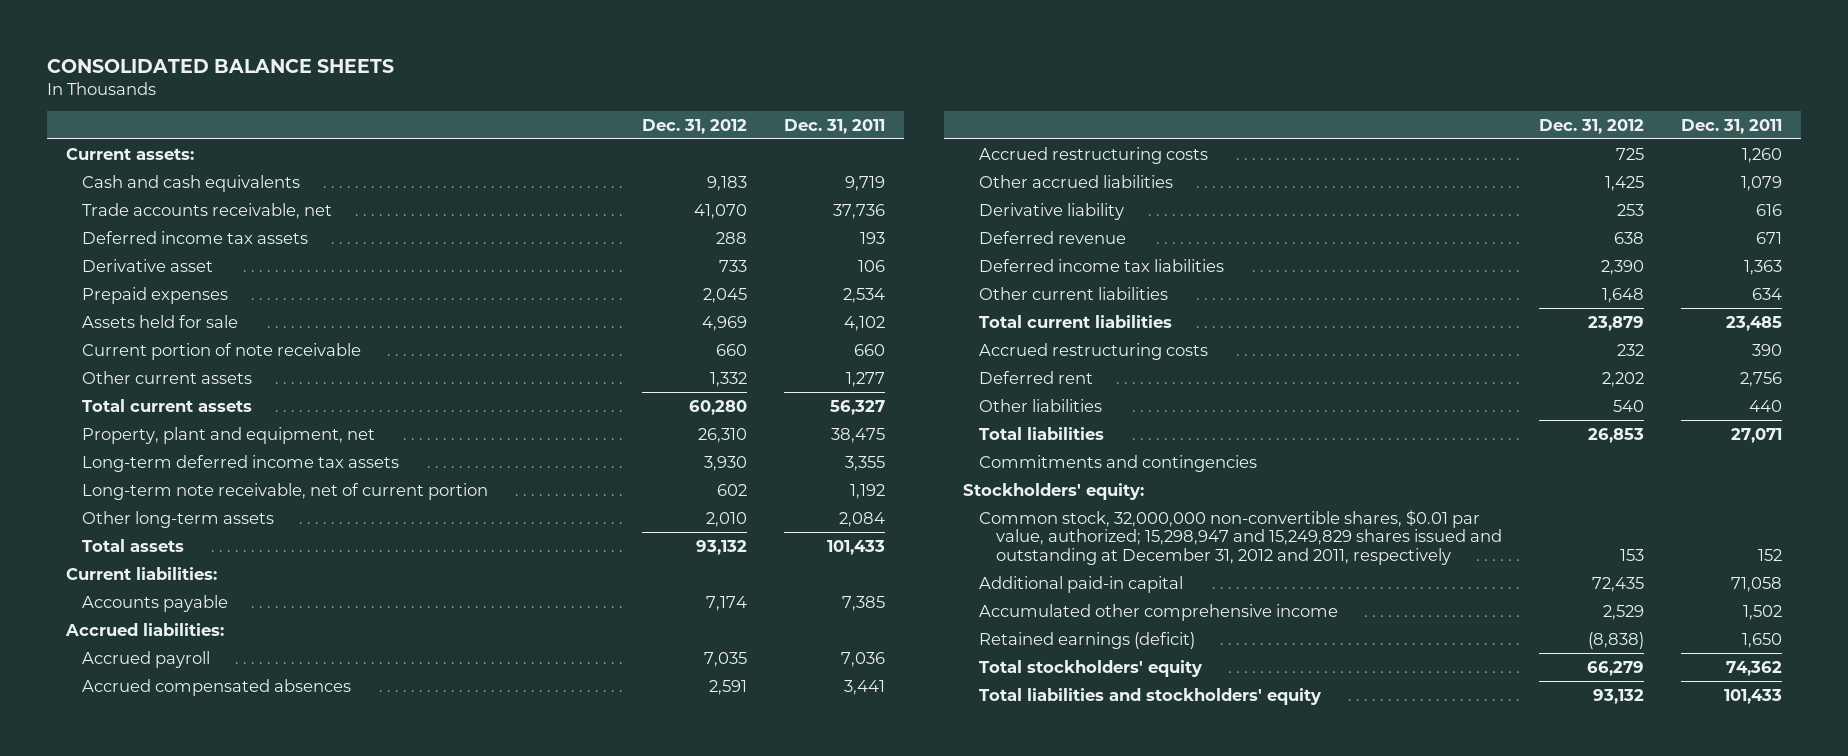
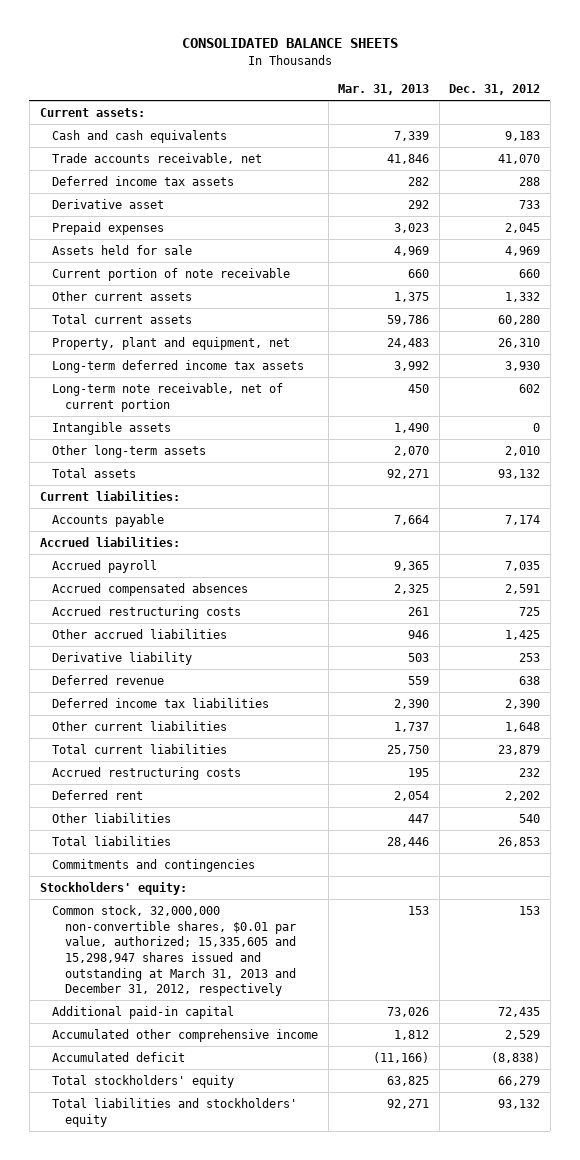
[784,118,886,134] Dec. 31, 2011 -> none
none -> [338,84,430,96] Mar. 31, 2013
none -> [52,422,172,436] Intangible assets
[979,509,1502,566] Common stock, 32,000,000 non-convertible shares, $0.01 par value, authorized; 15,298,947 and 15,249,829 shares issued and outstanding at December 31, 2012 and 2011, respectively -> [52,905,296,997] Common stock, 32,000,000 non-convertible shares, $0.01 par value, authorized; 15,335,605 and 15,298,947 shares issued and outstanding at March 31, 2013 and December 31, 2012, respectively
[979,631,1196,649] Retained earnings (deficit) -> [52,1052,186,1063] Accumulated deficit

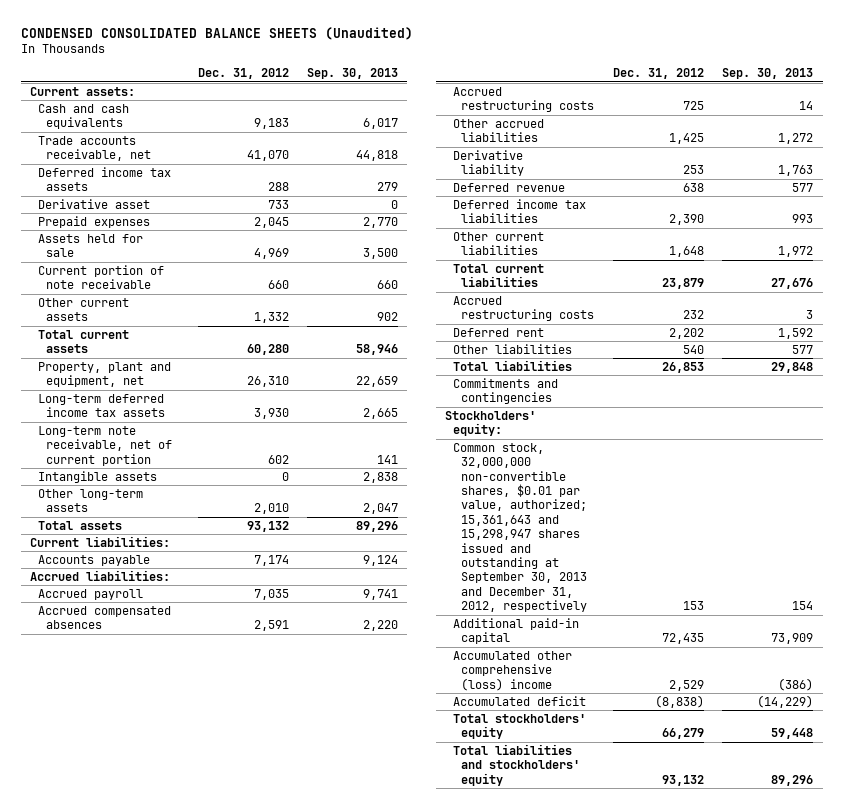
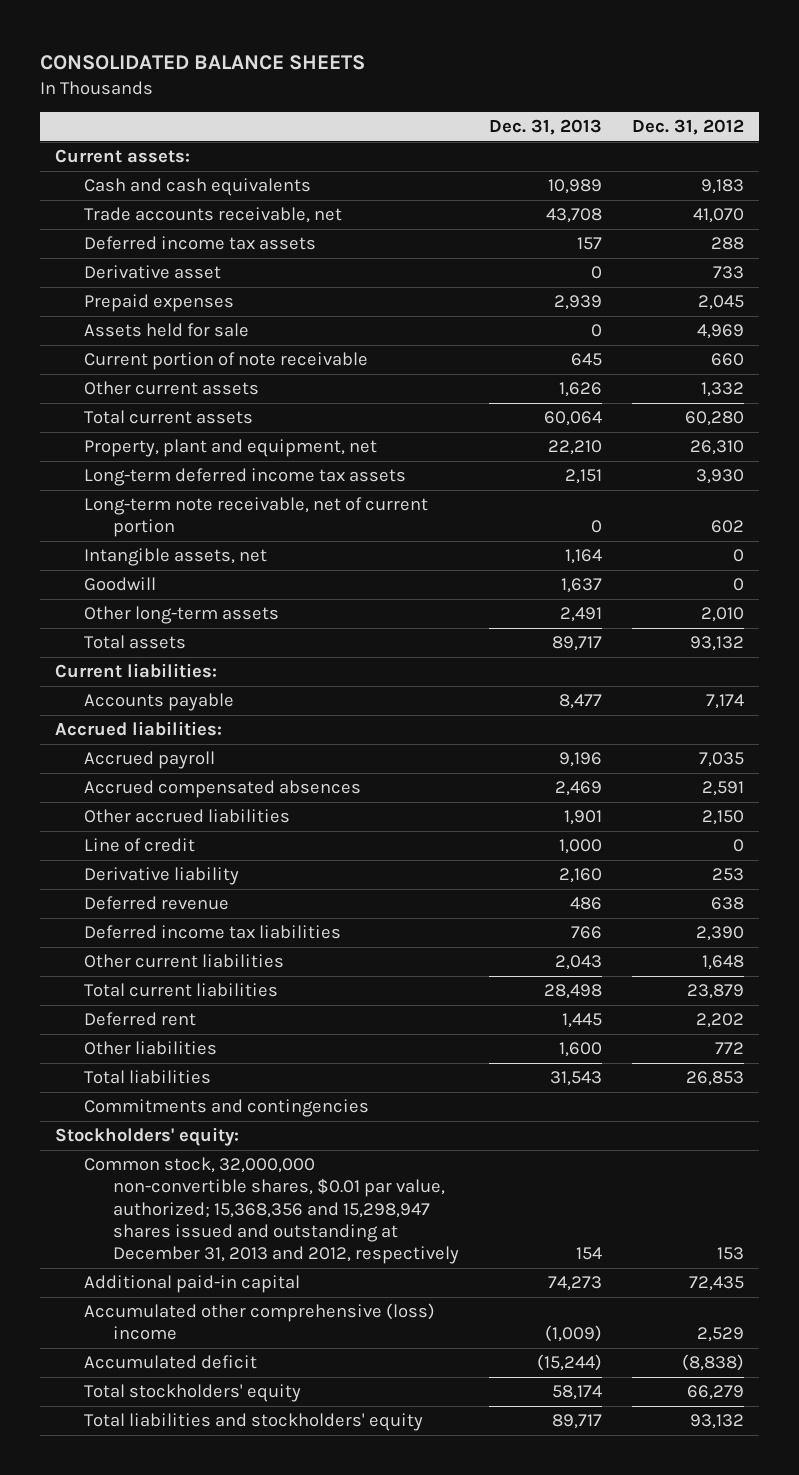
[20,27,413,41] CONDENSED CONSOLIDATED BALANCE SHEETS (Unaudited) -> [40,54,366,70] CONSOLIDATED BALANCE SHEETS
[307,68,399,80] Sep. 30, 2013 -> none
none -> [488,119,602,136] Dec. 31, 2013
[37,470,157,483] Intangible assets -> [84,548,268,567] Intangible assets, net
none -> [84,577,157,592] Goodwill
[453,86,595,113] Accrued restructuring costs -> none
[668,133,704,145] 1,425 -> [701,810,744,826] 2,150
none -> [84,838,196,853] Line of credit
[453,295,595,322] Accrued restructuring costs -> none
[682,344,704,354] 540 -> [714,1042,744,1055] 772
[453,442,588,613] Common stock, 32,000,000 non-convertible shares, $0.01 par value, authorized; 15,361,643 and 15,298,947 shares issued and outstanding at September 30, 2013 and December 31, 2012, respectively -> [84,1157,460,1265] Common stock, 32,000,000 non-convertible shares, $0.01 par value, authorized; 15,368,356 and 15,298,947 shares issued and outstanding at December 31, 2013 and 2012, respectively

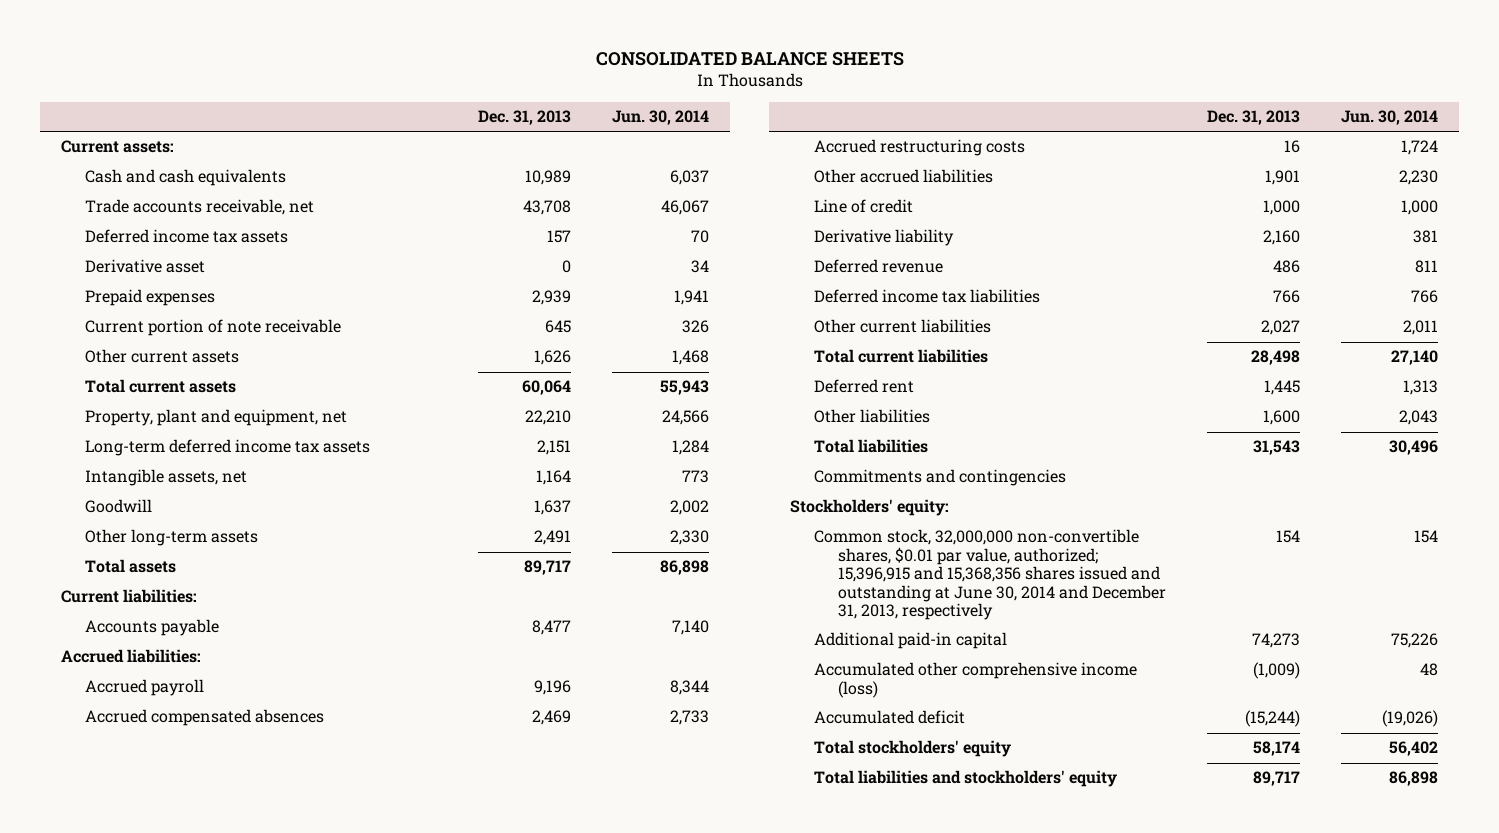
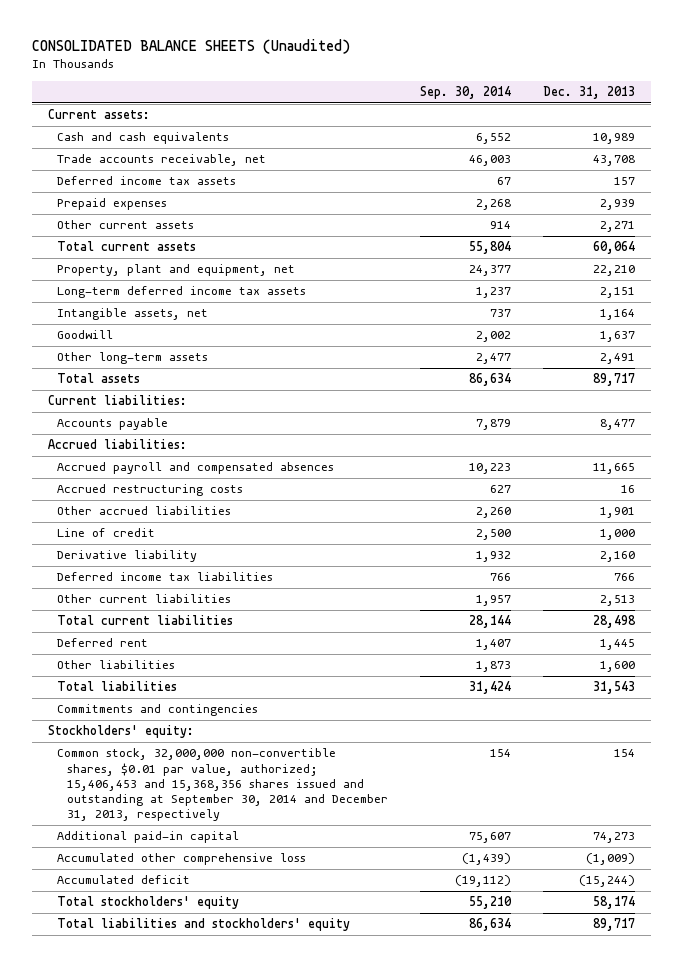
[595,51,904,66] CONSOLIDATED BALANCE SHEETS -> [32,39,351,55] CONSOLIDATED BALANCE SHEETS (Unaudited)
[612,110,710,126] Jun. 30, 2014 -> none
none -> [419,86,511,100] Sep. 30, 2014
[84,259,205,274] Derivative asset -> none
[84,319,341,337] Current portion of note receivable -> none
[534,350,572,366] 1,626 -> [599,221,635,233] 2,271
[84,709,324,727] Accrued compensated absences -> none
[84,679,204,697] Accrued payroll -> [57,462,335,475] Accrued payroll and compensated absences
[534,680,572,696] 9,196 -> [592,463,635,475] 11,665
[813,259,943,274] Deferred revenue -> none
[1261,320,1301,336] 2,027 -> [599,595,635,607] 2,513
[813,529,1166,621] Common stock, 32,000,000 non-convertible shares, $0.01 par value, authorized; 15,396,915 and 15,368,356 shares issued and outstanding at June 30, 2014 and December 31, 2013, respectively -> [57,748,388,822] Common stock, 32,000,000 non-convertible shares, $0.01 par value, authorized; 15,406,453 and 15,368,356 shares issued and outstanding at September 30, 2014 and December 31, 2013, respectively
[813,662,1137,698] Accumulated other comprehensive income (loss) -> [57,853,307,866] Accumulated other comprehensive loss

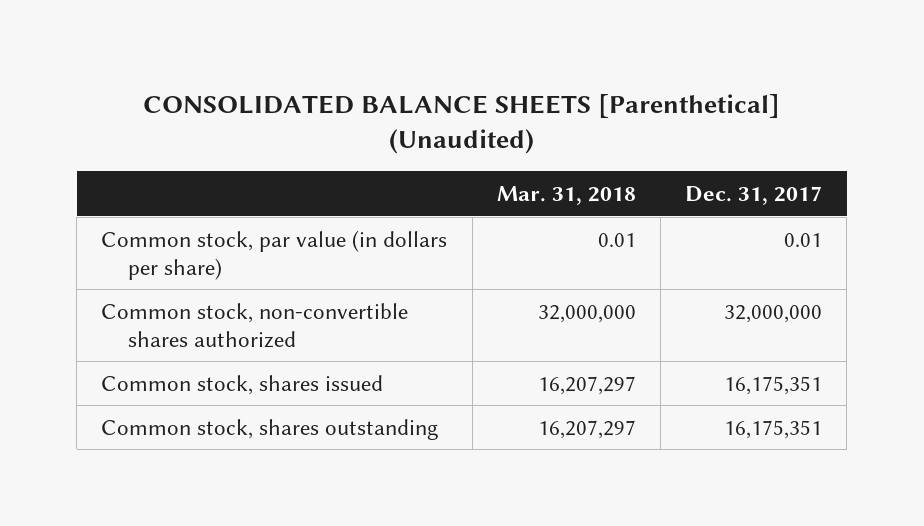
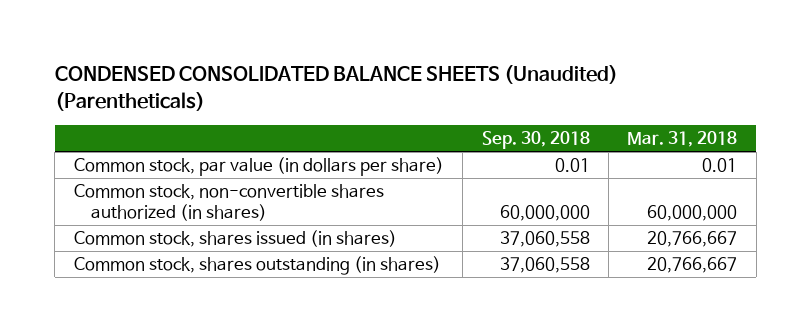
[142,93,780,155] CONSOLIDATED BALANCE SHEETS [Parenthetical] (Unaudited) -> [54,65,618,111] CONDENSED CONSOLIDATED BALANCE SHEETS (Unaudited) (Parentheticals)
[685,186,823,206] Dec. 31, 2017 -> none
none -> [481,131,590,150] Sep. 30, 2018
[101,302,409,348] Common stock, non-convertible shares authorized -> [73,184,384,222] Common stock, non-convertible shares authorized (in shares)
[537,304,636,323] 32,000,000 -> [647,205,738,222] 60,000,000
[101,374,384,395] Common stock, shares issued -> [73,230,397,248] Common stock, shares issued (in shares)
[537,375,636,395] 16,207,297 -> [647,231,738,248] 20,766,667
[101,418,439,440] Common stock, shares outstanding -> [73,256,441,276] Common stock, shares outstanding (in shares)
[537,419,636,439] 16,207,297 -> [647,257,738,274] 20,766,667

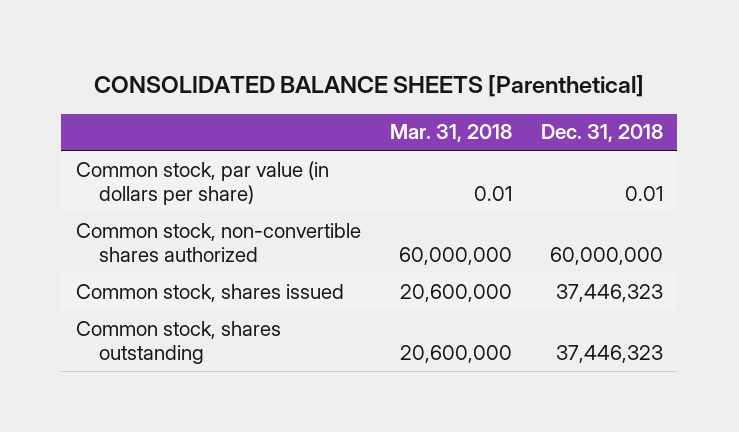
[54,65,618,111] CONDENSED CONSOLIDATED BALANCE SHEETS (Unaudited) (Parentheticals) -> [94,75,645,98] CONSOLIDATED BALANCE SHEETS [Parenthetical]
[481,131,590,150] Sep. 30, 2018 -> none
none -> [540,124,663,143] Dec. 31, 2018
[73,184,384,222] Common stock, non-convertible shares authorized (in shares) -> [75,222,361,263] Common stock, non-convertible shares authorized
[73,230,397,248] Common stock, shares issued (in shares) -> [75,283,344,302] Common stock, shares issued
[647,231,738,248] 20,766,667 -> [399,283,512,302] 20,600,000
[73,256,441,276] Common stock, shares outstanding (in shares) -> [75,320,281,365] Common stock, shares outstanding
[647,257,738,274] 20,766,667 -> [399,345,512,364] 20,600,000

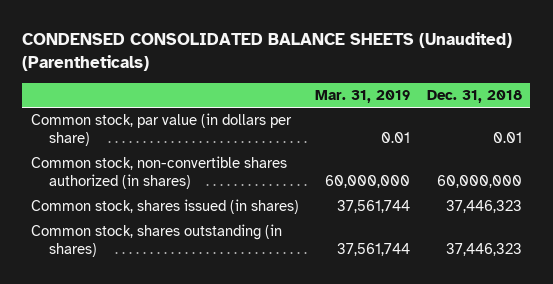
[94,75,645,98] CONSOLIDATED BALANCE SHEETS [Parenthetical] -> [22,32,513,71] CONDENSED CONSOLIDATED BALANCE SHEETS (Unaudited) (Parentheticals)
[389,124,512,143] Mar. 31, 2018 -> none
none -> [315,89,411,103] Mar. 31, 2019
[75,222,361,263] Common stock, non-convertible shares authorized -> [30,156,287,190] Common stock, non-convertible shares authorized (in shares)
[75,283,344,302] Common stock, shares issued -> [30,199,299,215] Common stock, shares issued (in shares)
[75,320,281,365] Common stock, shares outstanding -> [30,224,282,258] Common stock, shares outstanding (in shares)

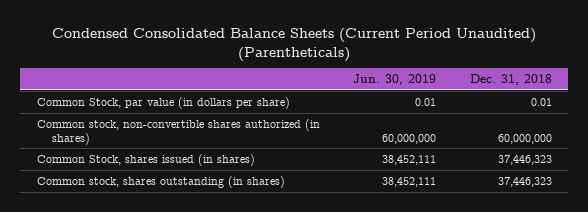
[22,32,513,71] CONDENSED CONSOLIDATED BALANCE SHEETS (Unaudited) (Parentheticals) -> [52,28,537,62] Condensed Consolidated Balance Sheets (Current Period Unaudited) (Parentheticals)
[315,89,411,103] Mar. 31, 2019 -> none
none -> [353,74,437,86] Jun. 30, 2019
[30,113,292,147] Common stock, par value (in dollars per share) -> [36,96,290,109] Common Stock, par value (in dollars per share)
[30,199,299,215] Common stock, shares issued (in shares) -> [36,153,255,166] Common Stock, shares issued (in shares)

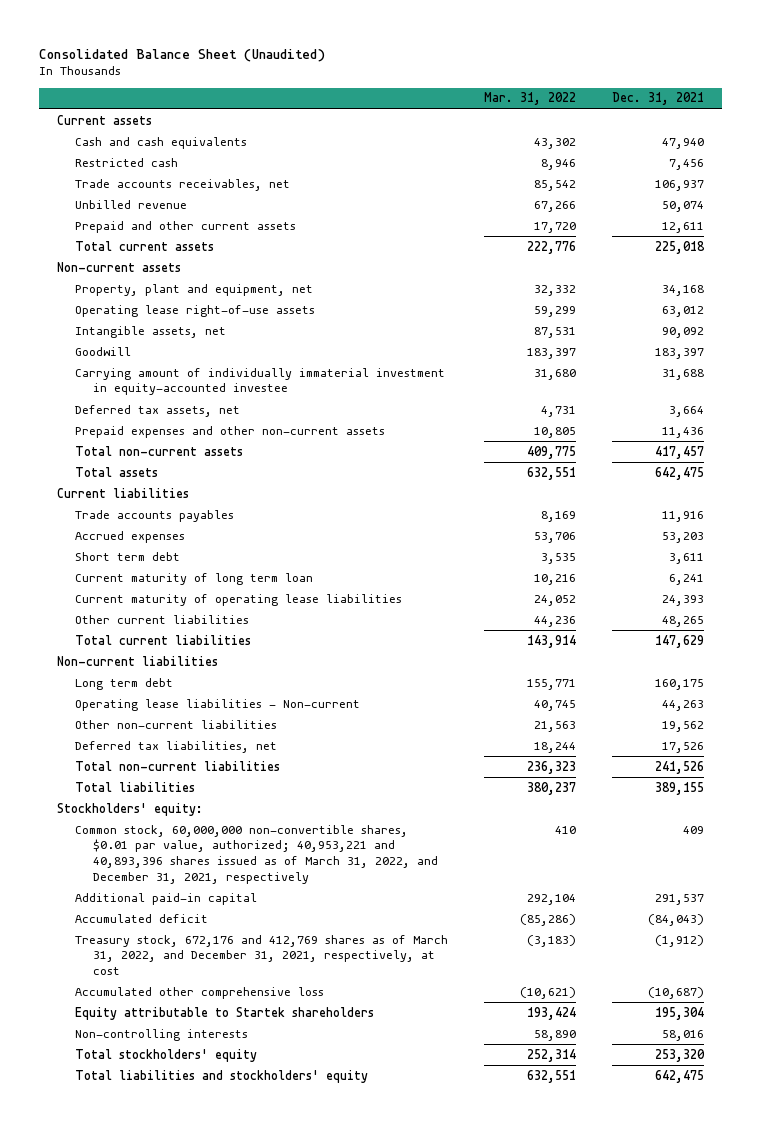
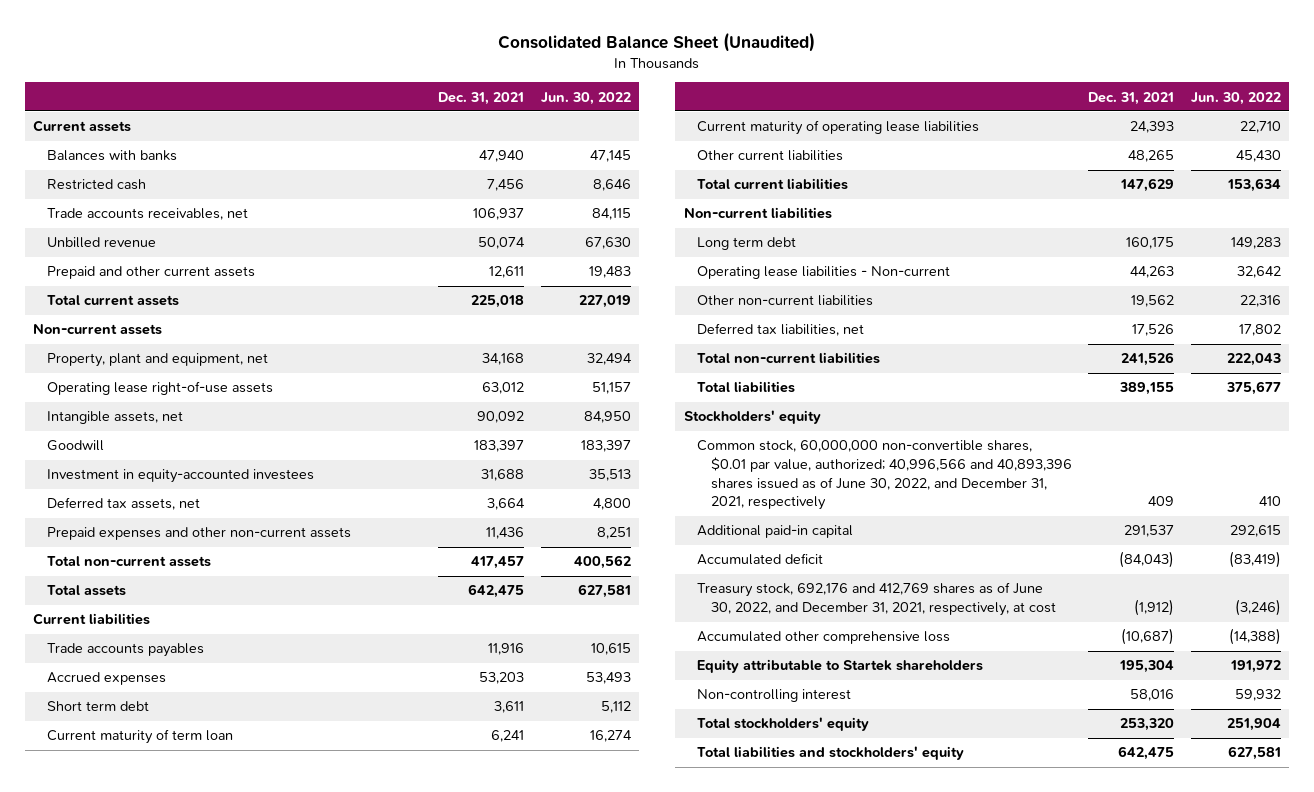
[484,92,577,106] Mar. 31, 2022 -> none
none -> [540,91,631,105] Jun. 30, 2022
[75,136,248,149] Cash and cash equivalents -> [46,150,177,162] Balances with banks
[75,367,446,396] Carrying amount of individually immaterial investment in equity-accounted investee -> [46,469,314,484] Investment in equity-accounted investees
[75,572,314,585] Current maturity of long term loan -> [46,729,233,745] Current maturity of term loan
[57,802,204,816] Stockholders' equity: -> [683,410,821,425] Stockholders' equity
[75,824,439,884] Common stock, 60,000,000 non-convertible shares, $0.01 par value, authorized; 40,953,221 and 40,893,396 shares issued as of March 31, 2022, and December 31, 2021, respectively -> [697,440,1072,511] Common stock, 60,000,000 non-convertible shares, $0.01 par value, authorized; 40,996,566 and 40,893,396 shares issued as of June 30, 2022, and December 31, 2021, respectively
[75,934,449,976] Treasury stock, 672,176 and 412,769 shares as of March 31, 2022, and December 31, 2021, respectively, at cost -> [697,582,1056,617] Treasury stock, 692,176 and 412,769 shares as of June 30, 2022, and December 31, 2021, respectively, at cost
[75,1028,249,1041] Non-controlling interests -> [697,689,852,703] Non-controlling interest

